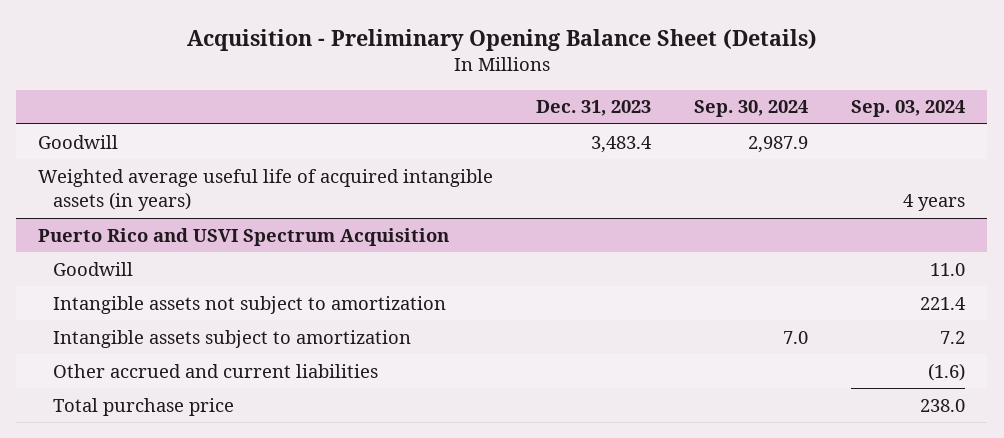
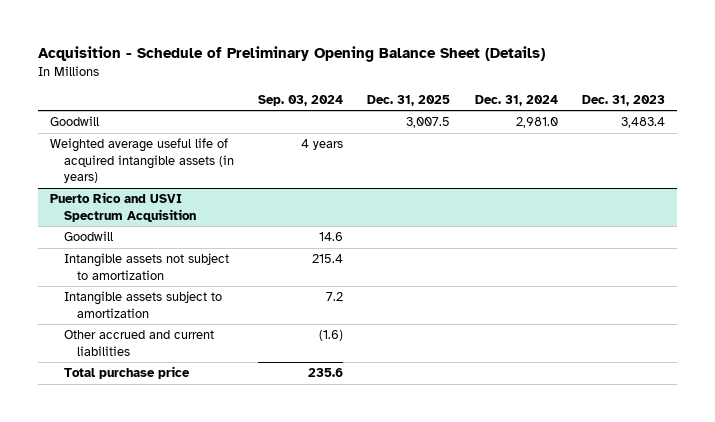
[186,28,817,51] Acquisition - Preliminary Opening Balance Sheet (Details) -> [38,46,546,63] Acquisition - Schedule of Preliminary Opening Balance Sheet (Details)
[694,100,809,118] Sep. 30, 2024 -> none
none -> [367,94,451,106] Dec. 31, 2025
none -> [474,94,558,106] Dec. 31, 2024
[930,262,966,276] 11.0 -> [318,232,343,242] 14.6
[920,296,967,310] 221.4 -> [311,254,343,264] 215.4
[920,398,966,412] 238.0 -> [307,368,343,378] 235.6

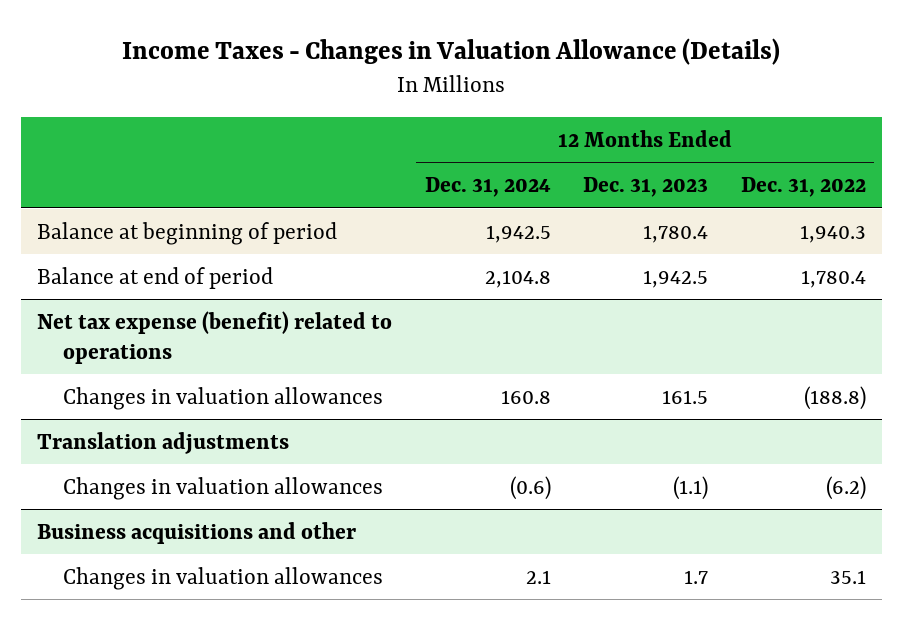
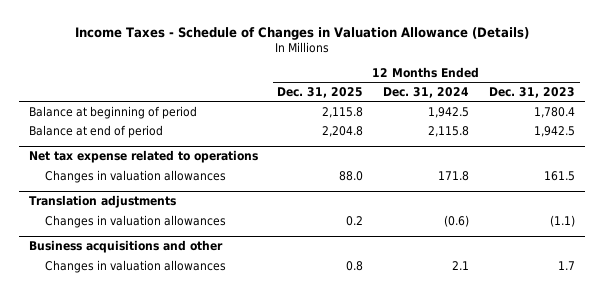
[122,37,781,65] Income Taxes - Changes in Valuation Allowance (Details) -> [74,26,529,40] Income Taxes - Schedule of Changes in Valuation Allowance (Details)
[740,176,866,197] Dec. 31, 2022 -> none
none -> [277,87,364,99] Dec. 31, 2025
[484,269,551,288] 2,104.8 -> [428,125,470,137] 2,115.8
[36,310,392,364] Net tax expense (benefit) related to operations -> [28,150,258,164] Net tax expense related to operations
[500,389,551,404] 160.8 -> [438,170,470,181] 171.8

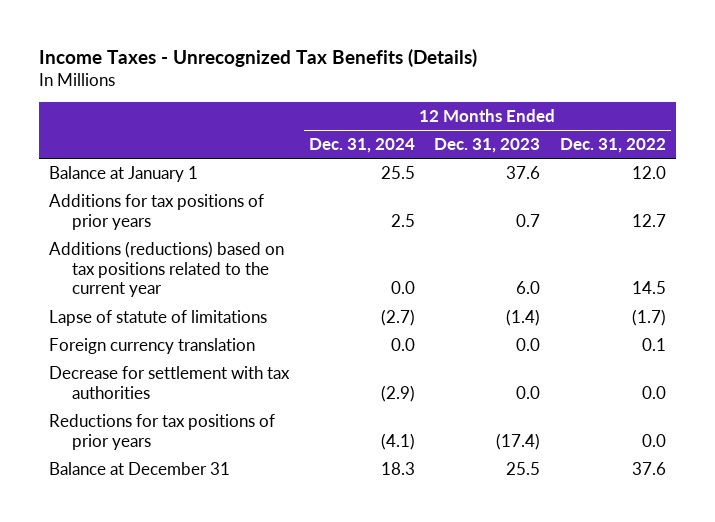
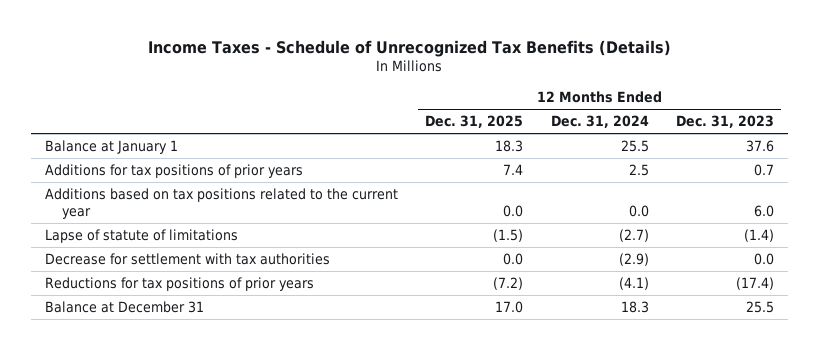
[38,48,477,67] Income Taxes - Unrecognized Tax Benefits (Details) -> [148,39,672,57] Income Taxes - Schedule of Unrecognized Tax Benefits (Details)
[560,138,667,154] Dec. 31, 2022 -> none
none -> [425,115,524,129] Dec. 31, 2025
[48,240,284,298] Additions (reductions) based on tax positions related to the current year -> [44,188,398,219] Additions based on tax positions related to the current year
[48,337,255,354] Foreign currency translation -> none

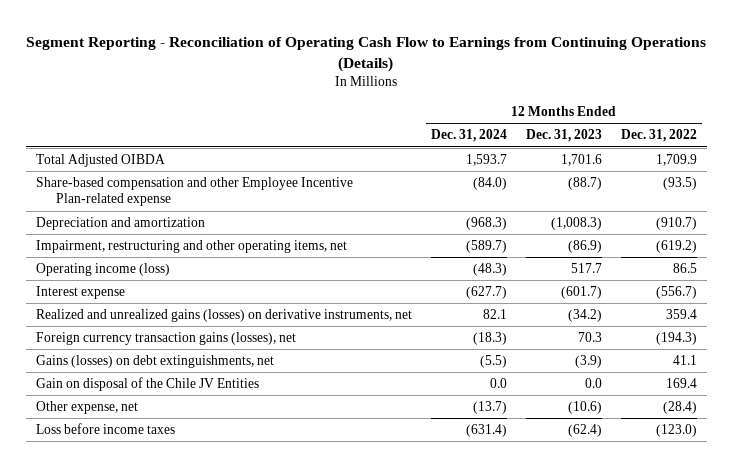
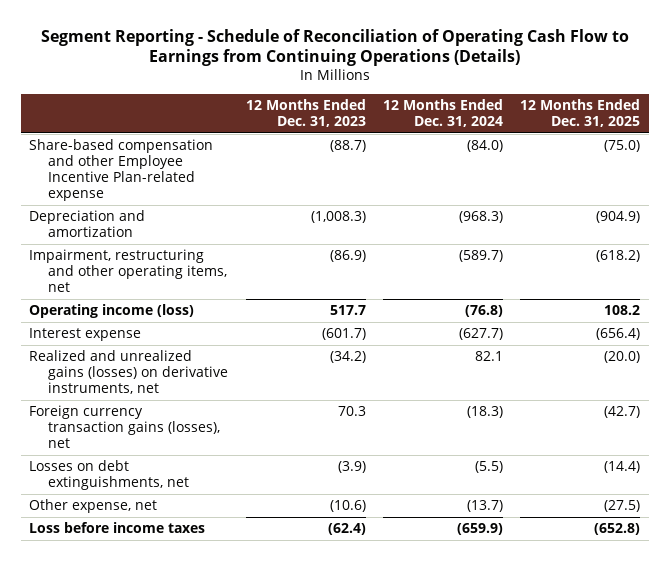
[26,37,707,73] Segment Reporting - Reconciliation of Operating Cash Flow to Earnings from Continuing Operations (Details) -> [40,28,629,67] Segment Reporting - Schedule of Reconciliation of Operating Cash Flow to Earnings from Continuing Operations (Details)
[621,129,698,143] Dec. 31, 2022 -> none
none -> [520,98,641,128] 12 Months Ended Dec. 31, 2025
[35,154,165,168] Total Adjusted OIBDA -> none
[472,263,507,277] (48.3) -> [465,305,504,318] (76.8)
[35,377,259,392] Gain on disposal of the Chile JV Entities -> none
[35,355,274,369] Gains (losses) on debt extinguishments, net -> [29,460,190,491] Losses on debt extinguishments, net
[465,424,507,438] (631.4) -> [457,523,504,536] (659.9)

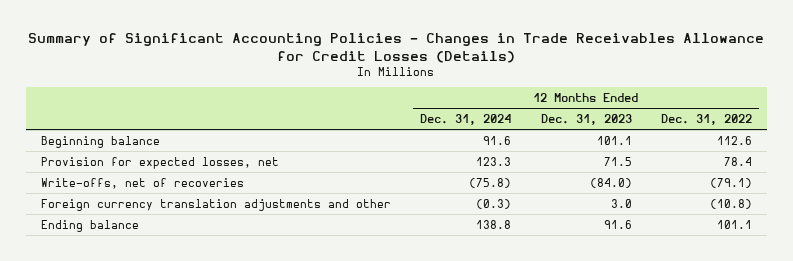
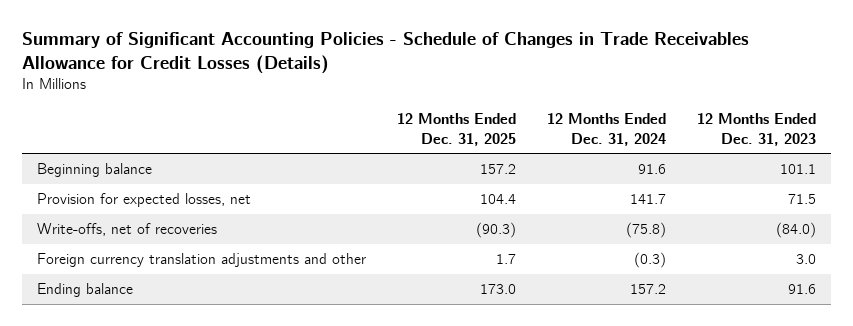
[28,33,765,63] Summary of Significant Accounting Policies - Changes in Trade Receivables Allowance for Credit Losses (Details) -> [21,32,749,74] Summary of Significant Accounting Policies - Schedule of Changes in Trade Receivables Allowance for Credit Losses (Details)
[660,114,752,126] Dec. 31, 2022 -> none
none -> [397,113,517,146] 12 Months Ended Dec. 31, 2025
[476,156,512,166] 123.3 -> [629,194,666,205] 141.7
[476,219,512,229] 138.8 -> [629,284,666,295] 157.2

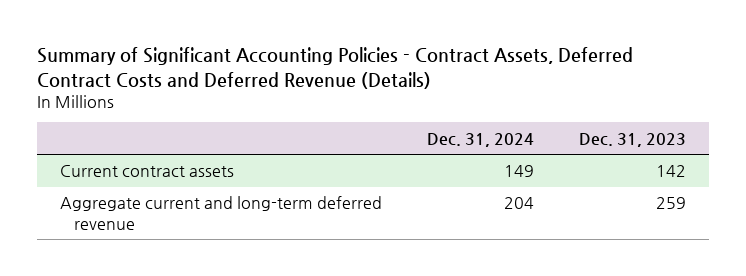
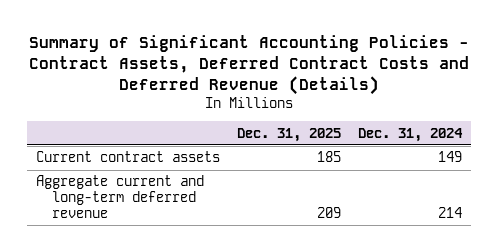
[579,132,687,147] Dec. 31, 2023 -> none
none -> [236,127,341,142] Dec. 31, 2025
[503,197,534,210] 204 -> [437,207,462,219] 214

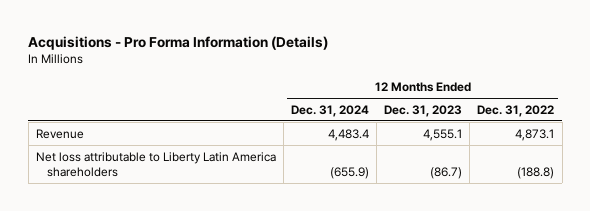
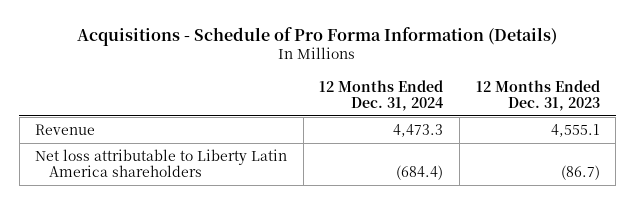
[28,36,329,51] Acquisitions - Pro Forma Information (Details) -> [77,26,558,46] Acquisitions - Schedule of Pro Forma Information (Details)
[477,104,555,117] Dec. 31, 2022 -> none
[328,128,370,141] 4,483.4 -> [393,124,444,138] 4,473.3
[330,167,370,180] (655.9) -> [396,165,444,181] (684.4)

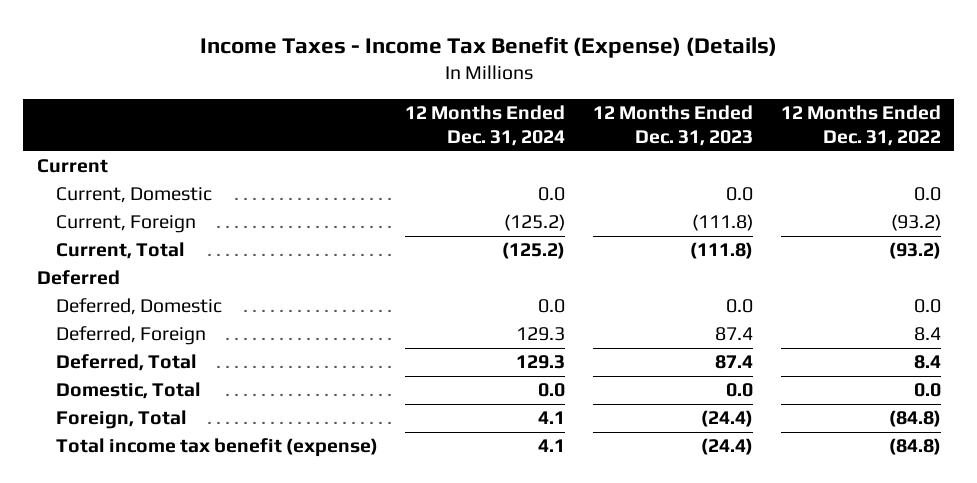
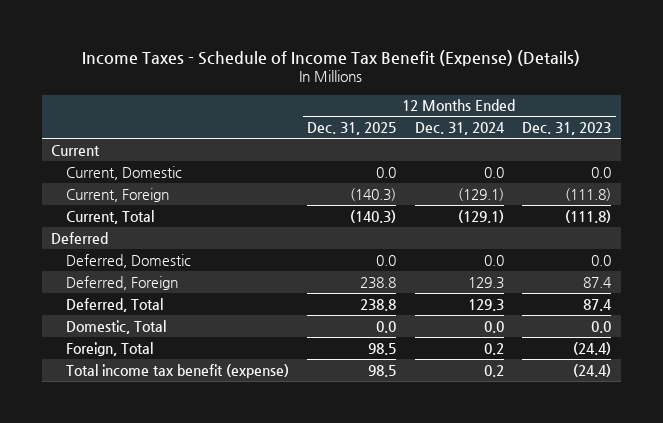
[199,37,777,59] Income Taxes - Income Tax Benefit (Expense) (Details) -> [82,50,581,67] Income Taxes - Schedule of Income Tax Benefit (Expense) (Details)
[780,105,941,146] 12 Months Ended Dec. 31, 2022 -> none
none -> [307,122,397,136] Dec. 31, 2025
[504,214,566,232] (125.2) -> [457,187,504,201] (129.1)
[502,242,566,260] (125.2) -> [457,209,504,223] (129.1)
[538,411,566,425] 4.1 -> [483,342,504,355] 0.2
[538,439,566,453] 4.1 -> [483,364,504,377] 0.2

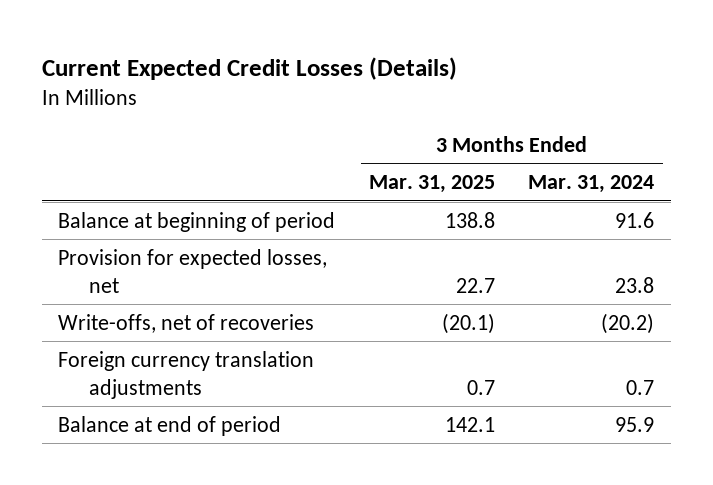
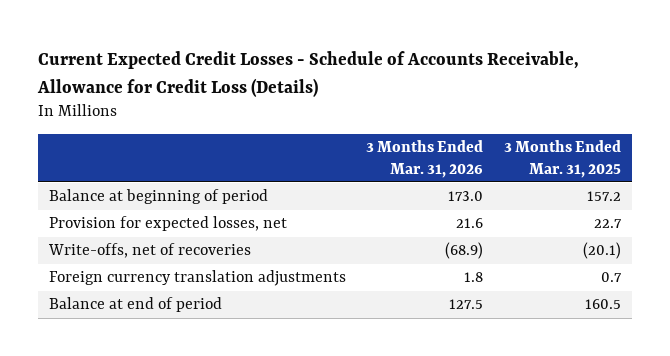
[41,56,457,80] Current Expected Credit Losses (Details) -> [37,51,580,97] Current Expected Credit Losses - Schedule of Accounts Receivable, Allowance for Credit Loss (Details)
[528,175,655,194] Mar. 31, 2024 -> none
none -> [366,140,484,178] 3 Months Ended Mar. 31, 2026
[444,211,495,228] 138.8 -> [587,191,622,202] 157.2
[444,416,495,432] 142.1 -> [585,299,622,310] 160.5

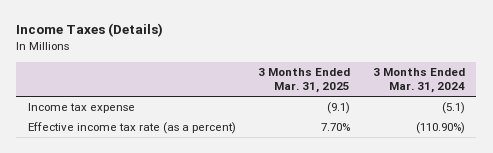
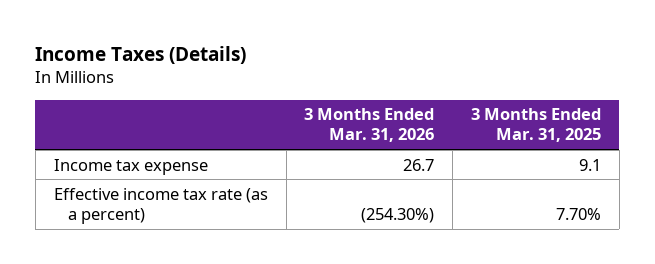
[372,68,465,94] 3 Months Ended Mar. 31, 2024 -> none
none -> [304,108,435,143] 3 Months Ended Mar. 31, 2026
[327,102,351,115] (9.1) -> [579,158,602,171] 9.1

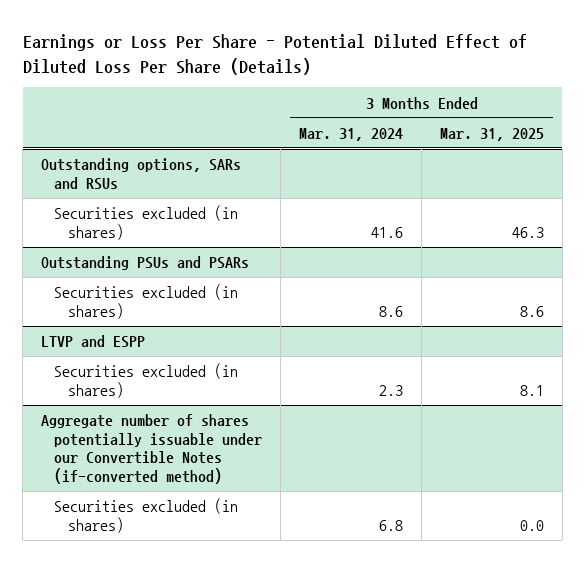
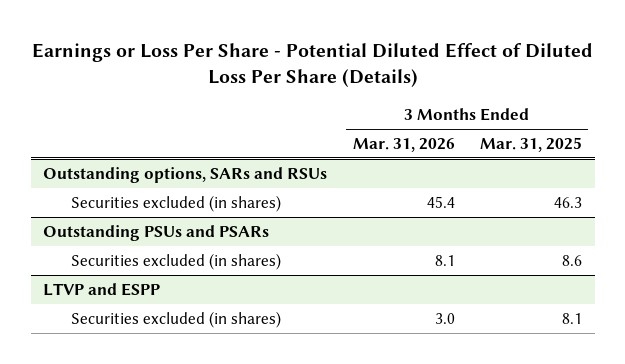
[299,127,404,141] Mar. 31, 2024 -> none
none -> [352,138,455,153] Mar. 31, 2026
[40,414,263,484] Aggregate number of shares potentially issuable under our Convertible Notes (if-converted method) -> none
[54,498,239,533] Securities excluded (in shares) -> none

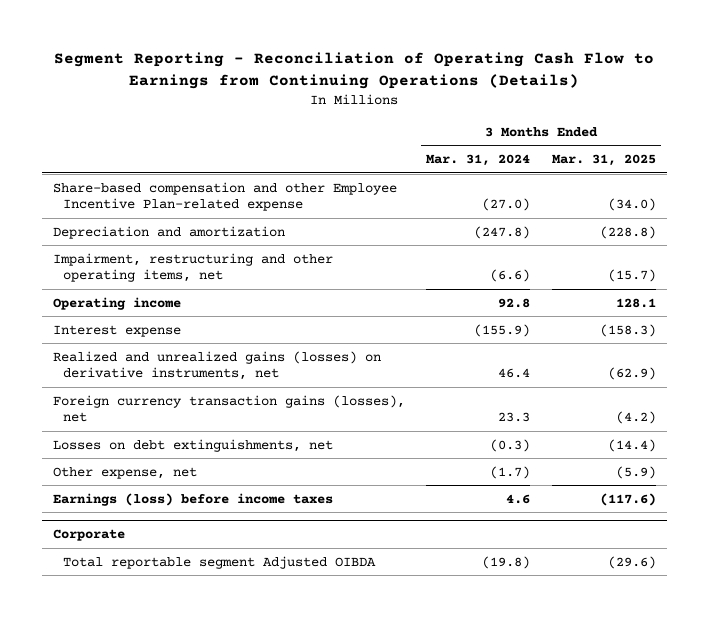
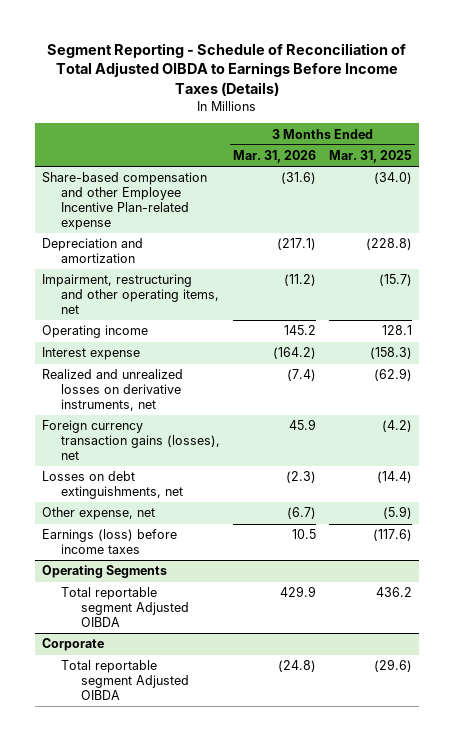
[54,52,655,90] Segment Reporting - Reconciliation of Operating Cash Flow to Earnings from Continuing Operations (Details) -> [46,42,406,96] Segment Reporting - Schedule of Reconciliation of Total Adjusted OIBDA to Earnings Before Income Taxes (Details)
[426,153,531,166] Mar. 31, 2024 -> none
none -> [233,150,317,164] Mar. 31, 2026
[52,350,381,381] Realized and unrealized gains (losses) on derivative instruments, net -> [41,369,183,412] Realized and unrealized losses on derivative instruments, net
none -> [41,565,167,579] Operating Segments
none -> [61,587,190,628] Total reportable segment Adjusted OIBDA

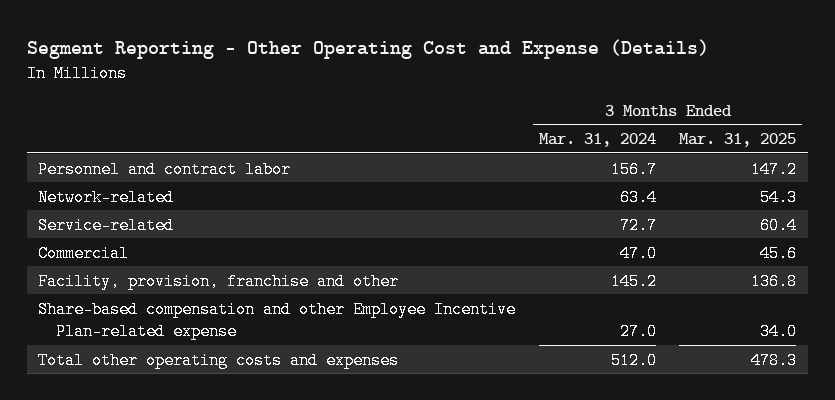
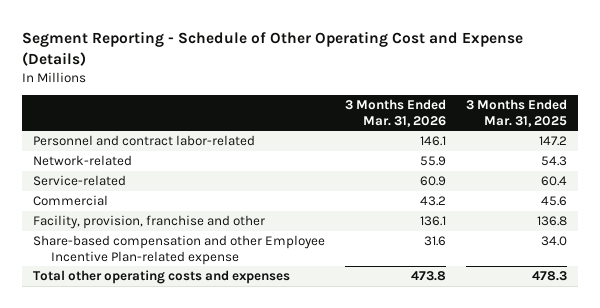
[26,39,709,60] Segment Reporting - Other Operating Cost and Expense (Details) -> [22,31,524,66] Segment Reporting - Schedule of Other Operating Cost and Expense (Details)
[538,133,656,148] Mar. 31, 2024 -> none
none -> [345,99,447,127] 3 Months Ended Mar. 31, 2026
[38,160,292,178] Personnel and contract labor -> [32,135,255,147] Personnel and contract labor-related

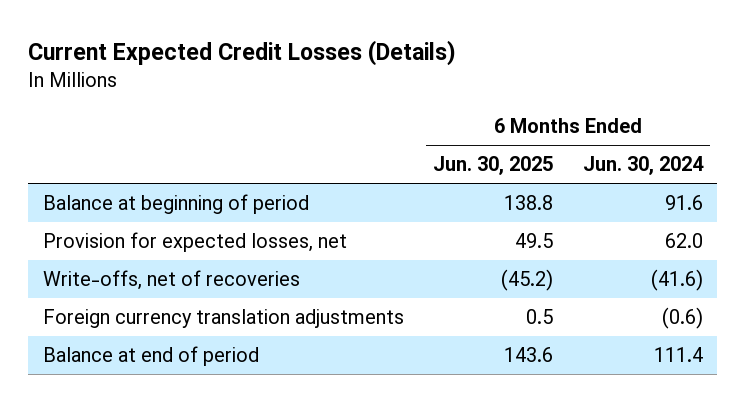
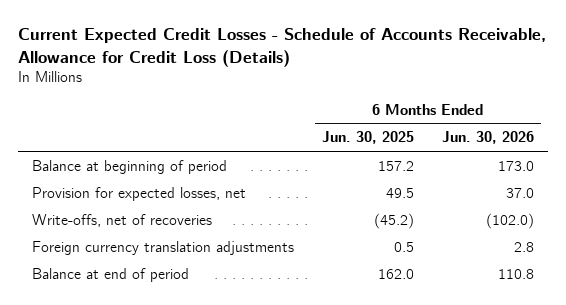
[28,39,457,66] Current Expected Credit Losses (Details) -> [18,28,547,67] Current Expected Credit Losses - Schedule of Accounts Receivable, Allowance for Credit Loss (Details)
[582,156,704,176] Jun. 30, 2024 -> none
none -> [441,131,534,145] Jun. 30, 2026
[504,195,554,211] 138.8 -> [377,160,414,171] 157.2
[504,347,554,363] 143.6 -> [377,268,414,279] 162.0

